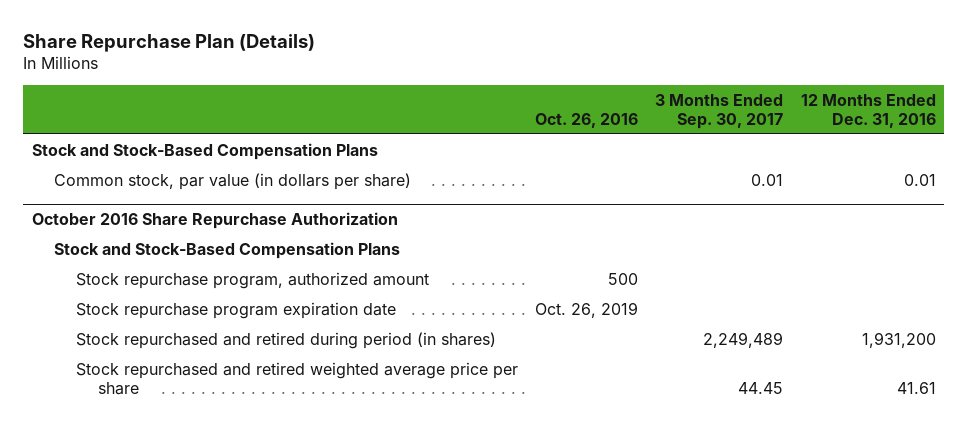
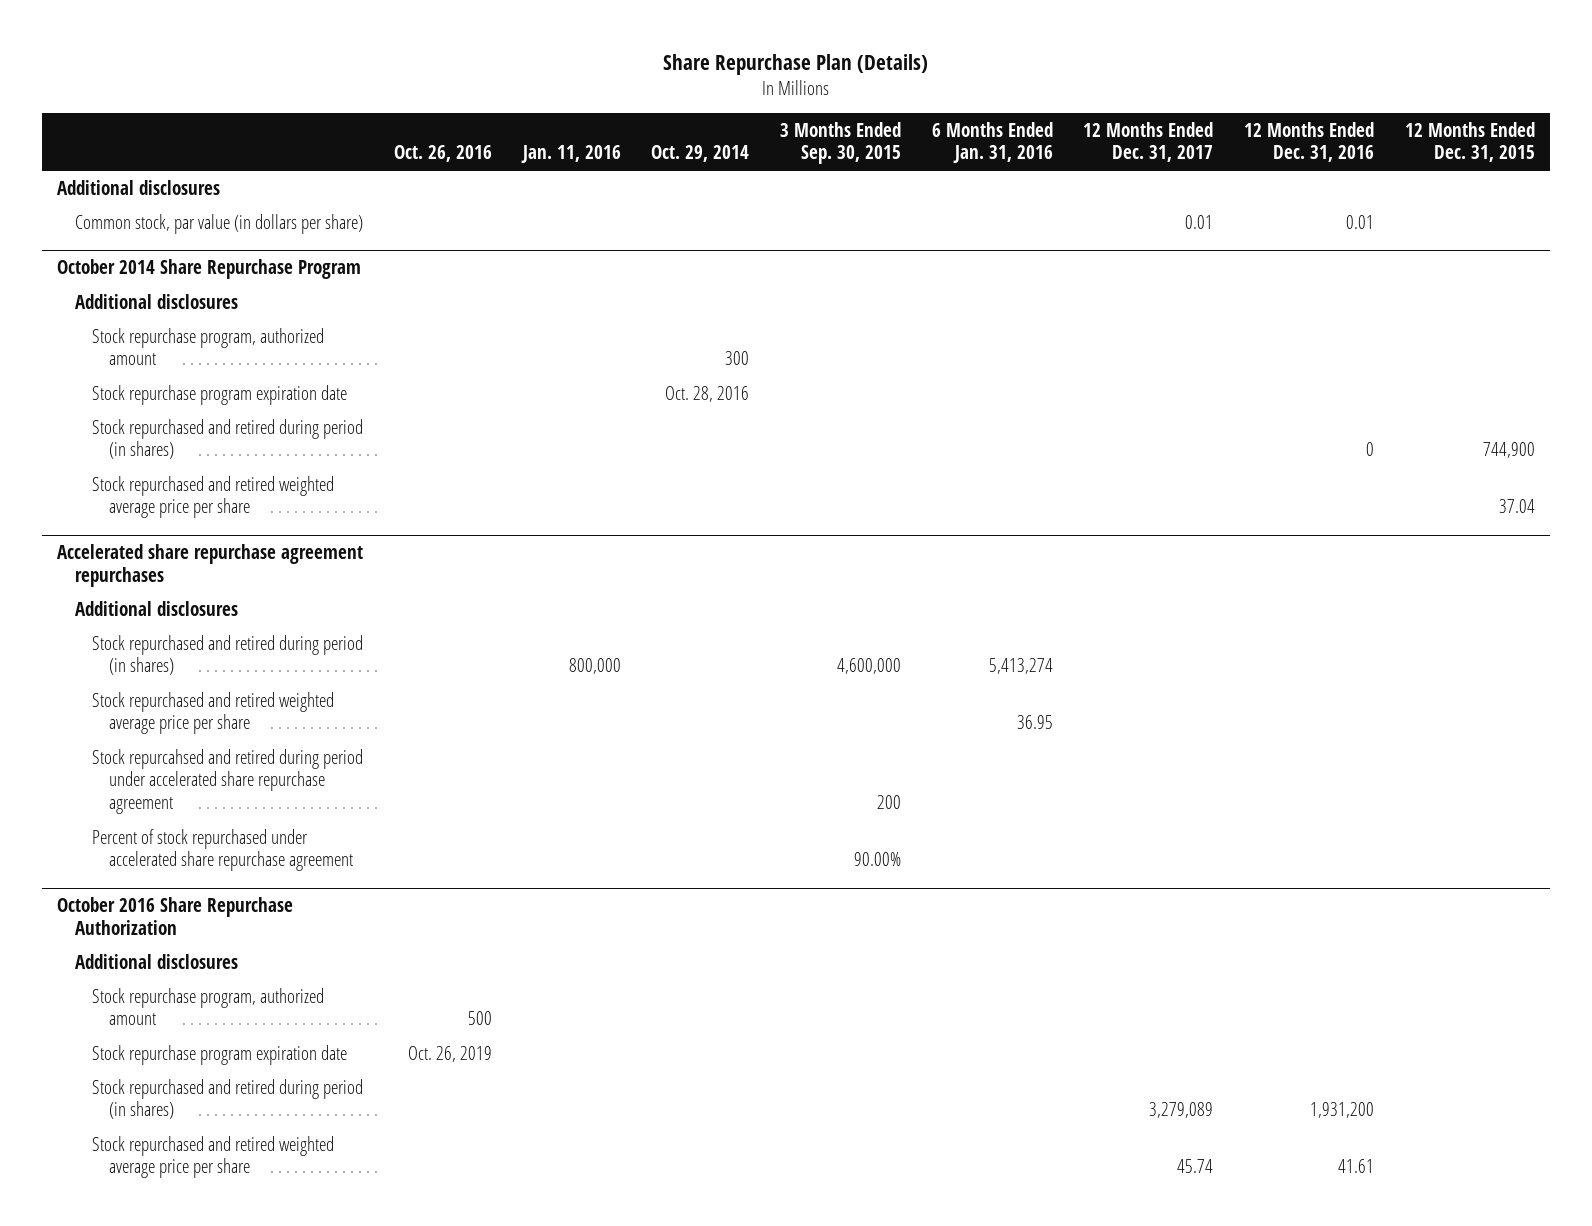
[655,93,784,129] 3 Months Ended Sep. 30, 2017 -> none
none -> [520,145,621,164] Jan. 11, 2016
none -> [651,145,750,163] Oct. 29, 2014
none -> [779,121,901,165] 3 Months Ended Sep. 30, 2015
none -> [931,121,1053,164] 6 Months Ended Jan. 31, 2016
none -> [1083,121,1214,163] 12 Months Ended Dec. 31, 2017
none -> [1404,121,1535,163] 12 Months Ended Dec. 31, 2015
[31,142,378,160] Stock and Stock-Based Compensation Plans -> [57,179,221,195] Additional disclosures
none -> [57,258,362,279] October 2014 Share Repurchase Program
none -> [74,293,238,309] Additional disclosures
none -> [91,327,324,366] Stock repurchase program, authorized amount
none -> [91,384,347,405] Stock repurchase program expiration date
none -> [91,418,363,460] Stock repurchased and retired during period (in shares)
none -> [91,475,334,519] Stock repurchased and retired weighted average price per share
none -> [57,543,364,587] Accelerated share repurchase agreement repurchases
none -> [74,600,238,616] Additional disclosures
none -> [91,634,363,676] Stock repurchased and retired during period (in shares)
none -> [91,691,334,735] Stock repurchased and retired weighted average price per share
none -> [91,748,363,815] Stock repurcahsed and retired during period under accelerated share repurchase agreement
none -> [91,828,354,872] Percent of stock repurchased under accelerated share repurchase agreement
[53,241,400,259] Stock and Stock-Based Compensation Plans -> [74,953,238,969] Additional disclosures

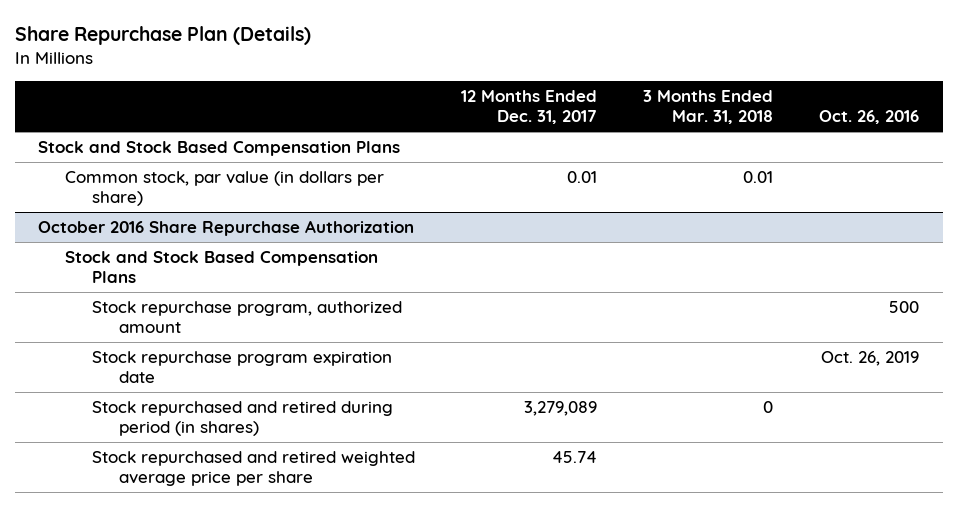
[520,145,621,164] Jan. 11, 2016 -> none
[651,145,750,163] Oct. 29, 2014 -> none
[779,121,901,165] 3 Months Ended Sep. 30, 2015 -> none
[931,121,1053,164] 6 Months Ended Jan. 31, 2016 -> none
[1244,121,1375,163] 12 Months Ended Dec. 31, 2016 -> none
[1404,121,1535,163] 12 Months Ended Dec. 31, 2015 -> none
none -> [643,90,774,125] 3 Months Ended Mar. 31, 2018
[57,179,221,195] Additional disclosures -> [37,141,400,157] Stock and Stock Based Compensation Plans
[57,258,362,279] October 2014 Share Repurchase Program -> none
[74,293,238,309] Additional disclosures -> none
[91,327,324,366] Stock repurchase program, authorized amount -> none
[91,384,347,405] Stock repurchase program expiration date -> none
[91,418,363,460] Stock repurchased and retired during period (in shares) -> none
[91,475,334,519] Stock repurchased and retired weighted average price per share -> none
[57,543,364,587] Accelerated share repurchase agreement repurchases -> none
[74,600,238,616] Additional disclosures -> none
[91,634,363,676] Stock repurchased and retired during period (in shares) -> none
[91,691,334,735] Stock repurchased and retired weighted average price per share -> none
[91,748,363,815] Stock repurcahsed and retired during period under accelerated share repurchase agreement -> none
[91,828,354,872] Percent of stock repurchased under accelerated share repurchase agreement -> none
[74,953,238,969] Additional disclosures -> [64,251,378,284] Stock and Stock Based Compensation Plans

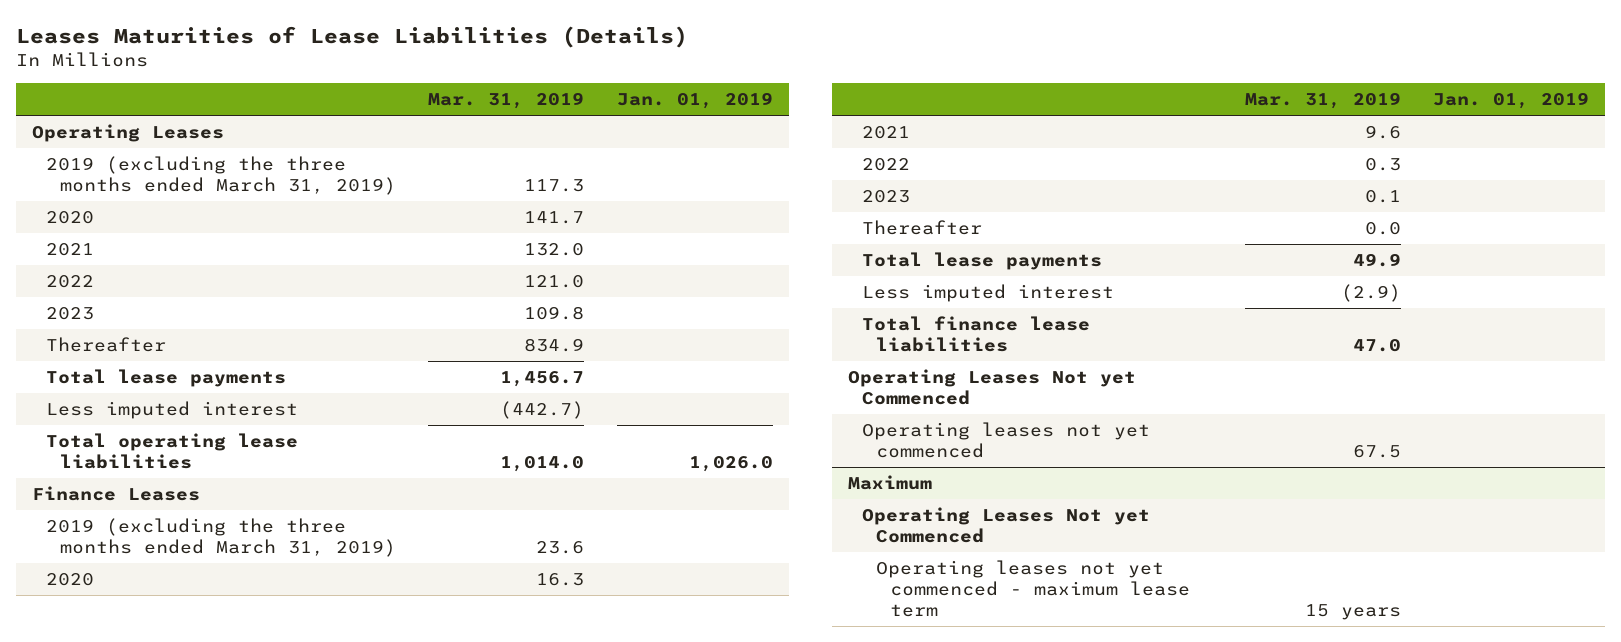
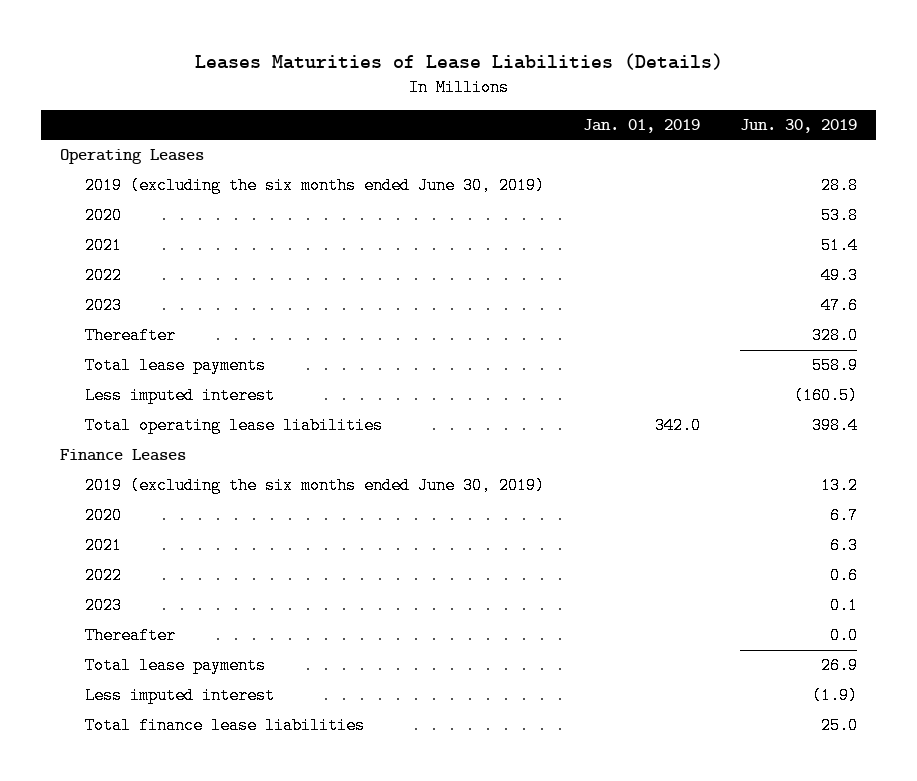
[428,92,585,110] Mar. 31, 2019 -> none
none -> [739,118,857,133] Jun. 30, 2019
[46,156,397,196] 2019 (excluding the three months ended March 31, 2019) -> [84,177,545,195] 2019 (excluding the six months ended June 30, 2019)
[688,456,773,473] 1,026.0 -> [655,417,702,435] 342.0
[46,518,397,558] 2019 (excluding the three months ended March 31, 2019) -> [84,477,545,495] 2019 (excluding the six months ended June 30, 2019)
[848,369,1137,406] Operating Leases Not yet Commenced -> none
[862,422,1151,459] Operating leases not yet commenced -> none
[848,475,933,491] Maximum -> none
[862,507,1151,544] Operating Leases Not yet Commenced -> none
[876,560,1191,618] Operating leases not yet commenced - maximum lease term -> none

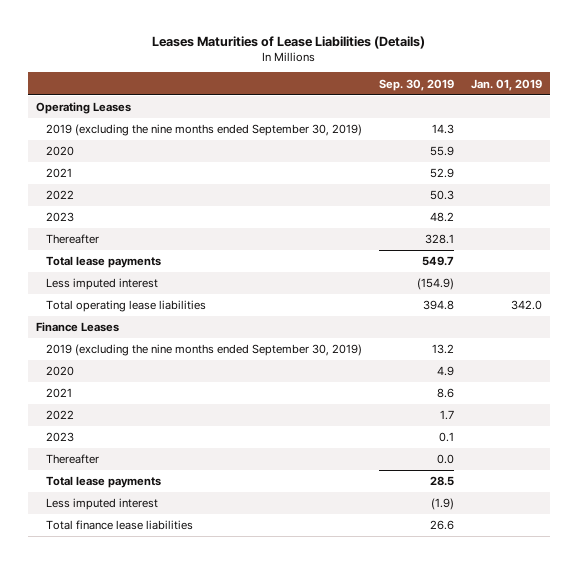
[739,118,857,133] Jun. 30, 2019 -> none
none -> [378,78,454,91] Sep. 30, 2019
[84,177,545,195] 2019 (excluding the six months ended June 30, 2019) -> [45,124,362,137] 2019 (excluding the nine months ended September 30, 2019)
[84,477,545,495] 2019 (excluding the six months ended June 30, 2019) -> [45,344,362,357] 2019 (excluding the nine months ended September 30, 2019)

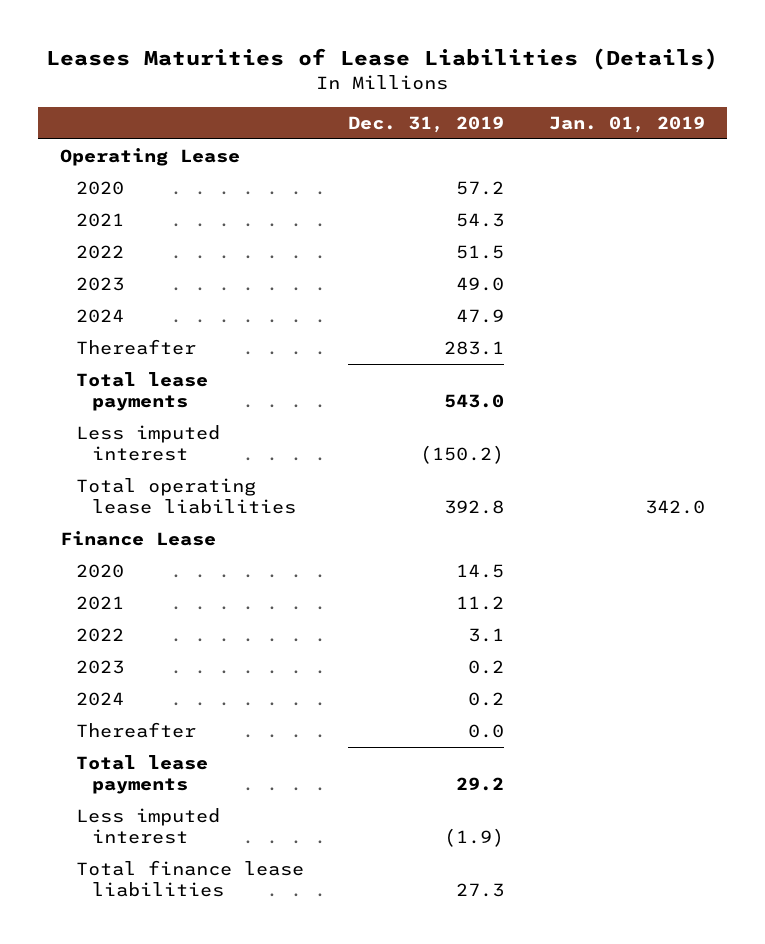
[378,78,454,91] Sep. 30, 2019 -> none
none -> [348,115,505,133] Dec. 31, 2019
[45,124,362,137] 2019 (excluding the nine months ended September 30, 2019) -> none
[36,102,132,115] Operating Leases -> [60,148,241,167] Operating Lease
none -> [75,309,124,324] 2024
[36,322,120,333] Finance Leases -> none
[45,344,362,357] 2019 (excluding the nine months ended September 30, 2019) -> none
none -> [60,531,217,547] Finance Lease
none -> [75,692,124,707] 2024

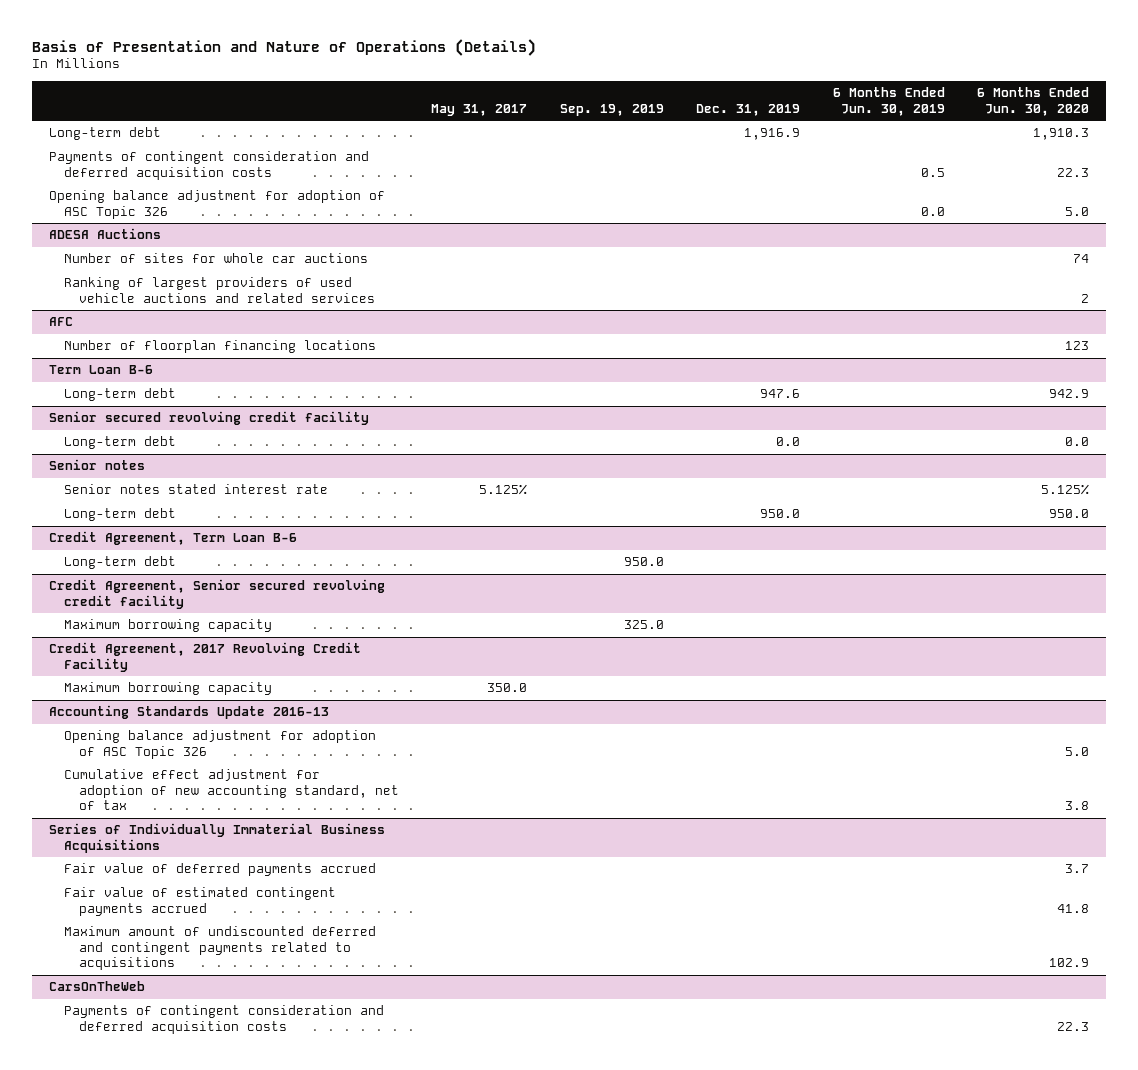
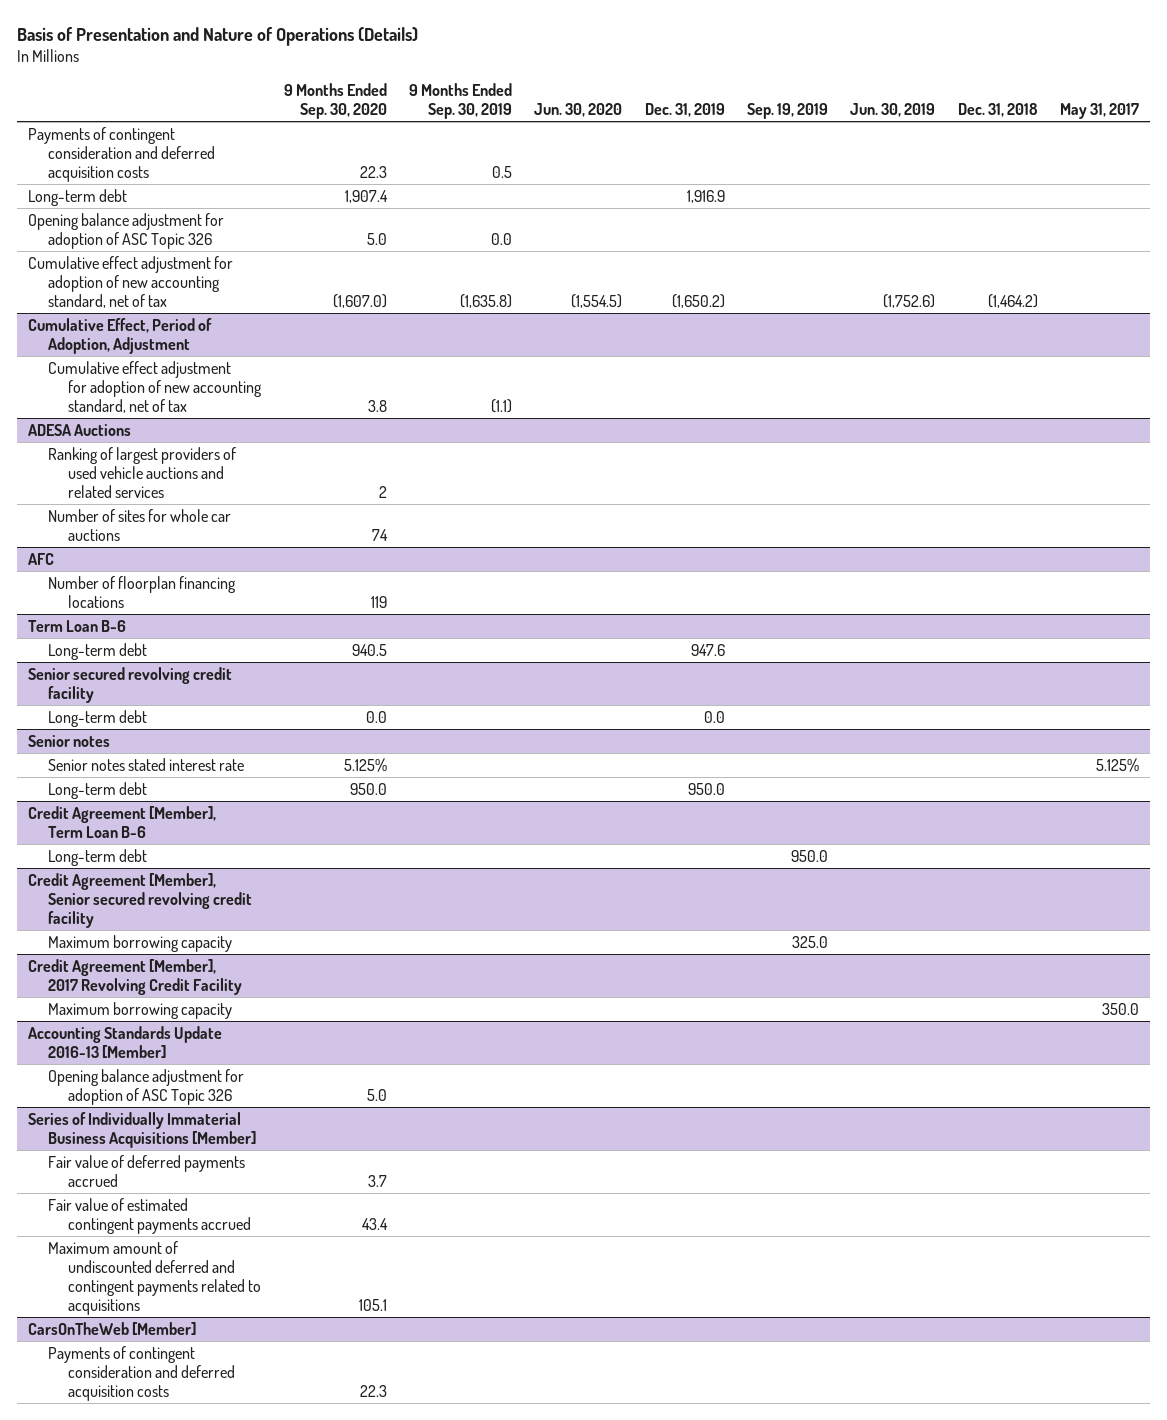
[832,87,945,116] 6 Months Ended Jun. 30, 2019 -> none
[977,87,1090,116] 6 Months Ended Jun. 30, 2020 -> none
none -> [283,82,387,119] 9 Months Ended Sep. 30, 2020
none -> [408,82,512,119] 9 Months Ended Sep. 30, 2019
none -> [534,102,623,117] Jun. 30, 2020
none -> [850,102,936,117] Jun. 30, 2019
none -> [957,102,1038,117] Dec. 31, 2018
[48,127,161,141] Long-term debt -> [27,188,127,206] Long-term debt
none -> [27,255,233,308] Cumulative effect adjustment for adoption of new accounting standard, net of tax
none -> [27,317,212,354] Cumulative Effect, Period of Adoption, Adjustment
none -> [47,360,263,413] Cumulative effect adjustment for adoption of new accounting standard, net of tax
[63,253,368,264] Number of sites for whole car auctions -> [47,508,231,541] Number of sites for whole car auctions
[48,531,297,546] Credit Agreement, Term Loan B-6 -> [27,805,216,838] Credit Agreement [Member], Term Loan B-6
[48,579,385,609] Credit Agreement, Senior secured revolving credit facility -> [27,872,252,928] Credit Agreement [Member], Senior secured revolving credit facility
[48,642,361,672] Credit Agreement, 2017 Revolving Credit Facility -> [27,958,242,995] Credit Agreement [Member], 2017 Revolving Credit Facility
[48,705,329,720] Accounting Standards Update 2016-13 -> [27,1025,222,1058] Accounting Standards Update 2016-13 [Member]
[63,769,399,810] Cumulative effect adjustment for adoption of new accounting standard, net of tax -> none
[48,823,385,853] Series of Individually Immaterial Business Acquisitions -> [27,1111,256,1148] Series of Individually Immaterial Business Acquisitions [Member]
[48,981,145,992] CarsOnTheWeb -> [27,1321,196,1335] CarsOnTheWeb [Member]

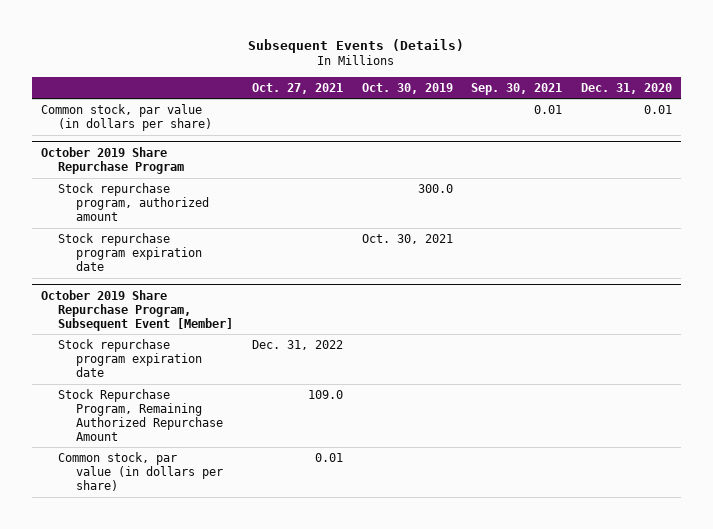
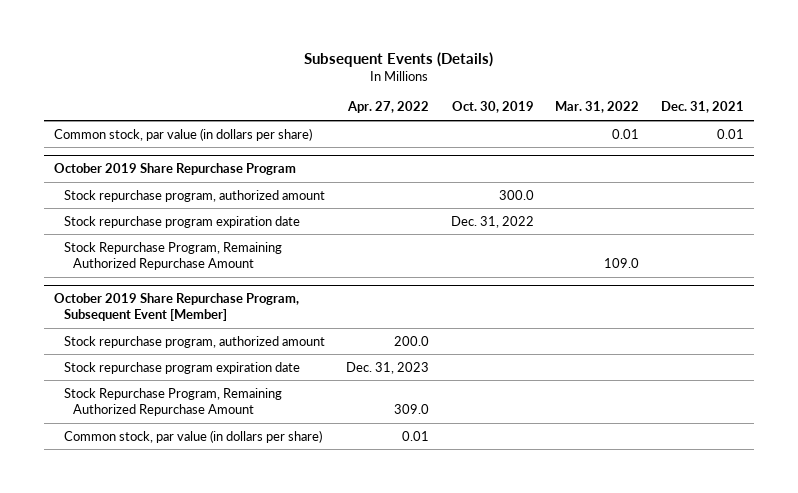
[252,82,344,94] Oct. 27, 2021 -> none
[471,82,563,95] Sep. 30, 2021 -> none
[580,82,672,94] Dec. 31, 2020 -> none
none -> [347,101,430,114] Apr. 27, 2022
none -> [555,101,640,114] Mar. 31, 2022
none -> [660,101,744,114] Dec. 31, 2021
[361,234,453,245] Oct. 30, 2021 -> [450,215,534,228] Dec. 31, 2022
none -> [63,241,282,271] Stock Repurchase Program, Remaining Authorized Repurchase Amount
none -> [63,335,325,348] Stock repurchase program, authorized amount

